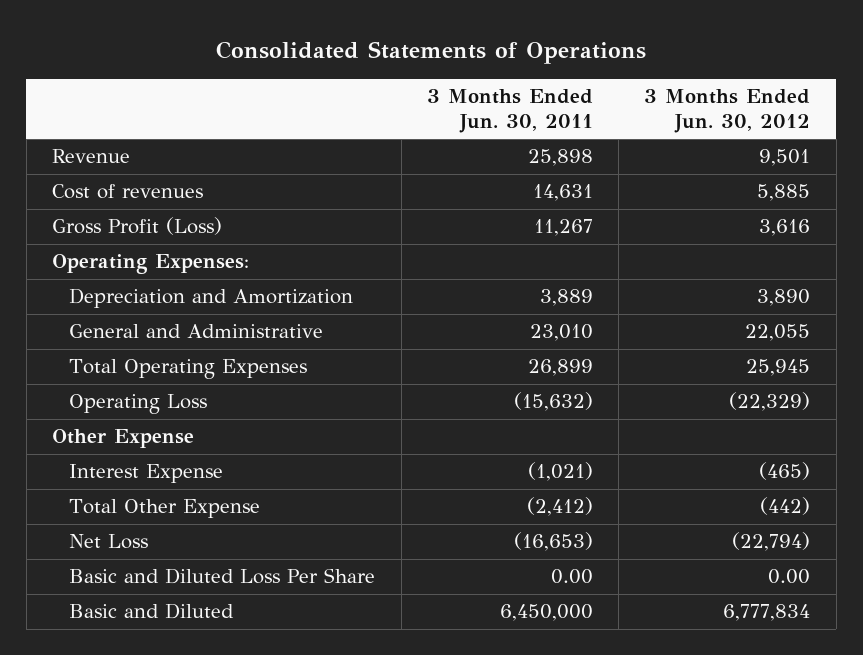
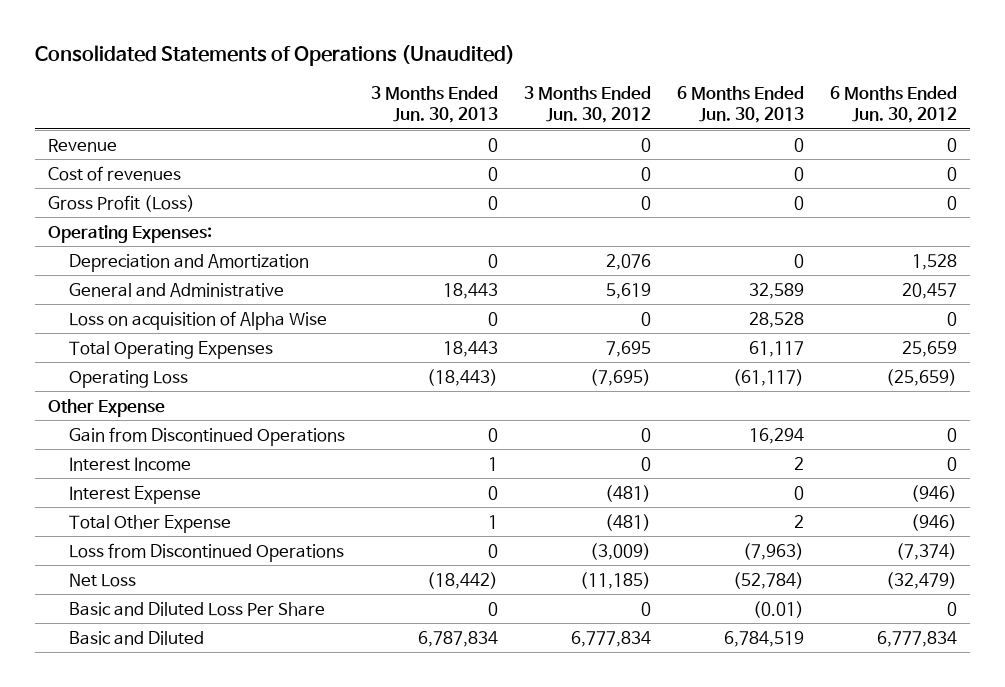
[216,41,647,65] Consolidated Statements of Operations -> [34,45,515,67] Consolidated Statements of Operations (Unaudited)
[426,89,593,134] 3 Months Ended Jun. 30, 2011 -> none
none -> [371,86,499,124] 3 Months Ended Jun. 30, 2013
none -> [677,86,805,124] 6 Months Ended Jun. 30, 2013
none -> [829,86,957,124] 6 Months Ended Jun. 30, 2012
[759,149,811,167] 9,501 -> [641,137,652,152] 0
[757,184,811,202] 5,885 -> [641,166,652,181] 0
[759,219,811,237] 3,616 -> [641,195,652,210] 0
[757,289,811,307] 3,890 -> [606,253,652,270] 2,076
[745,324,811,342] 22,055 -> [606,282,652,299] 5,619
none -> [69,310,328,330] Loss on acquisition of Alpha Wise
[746,359,811,377] 25,945 -> [606,340,652,357] 7,695
[729,392,811,412] (22,329) -> [590,368,652,386] (7,695)
none -> [69,426,346,446] Gain from Discontinued Operations
none -> [69,456,192,471] Interest Income
[759,462,811,481] (465) -> [605,484,652,502] (481)
[760,497,811,516] (442) -> [605,513,652,531] (481)
none -> [69,542,345,562] Loss from Discontinued Operations
[732,532,811,552] (22,794) -> [580,571,652,589] (11,185)
[768,569,811,585] 0.00 -> [641,601,652,616] 0

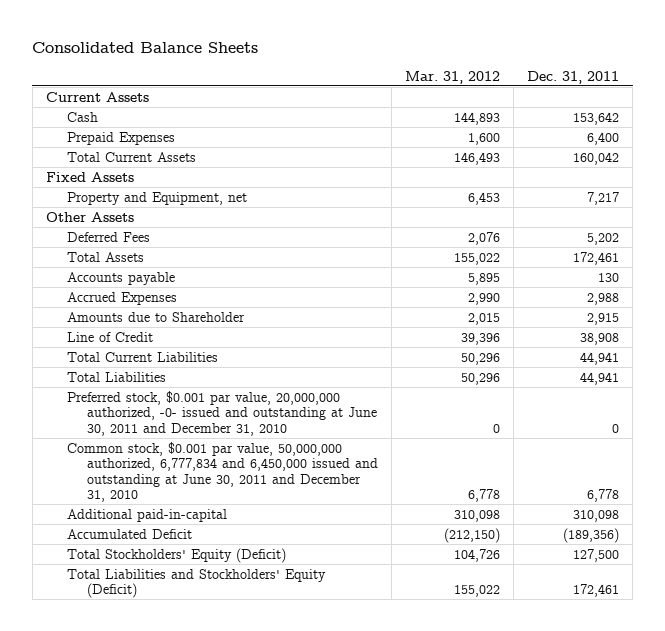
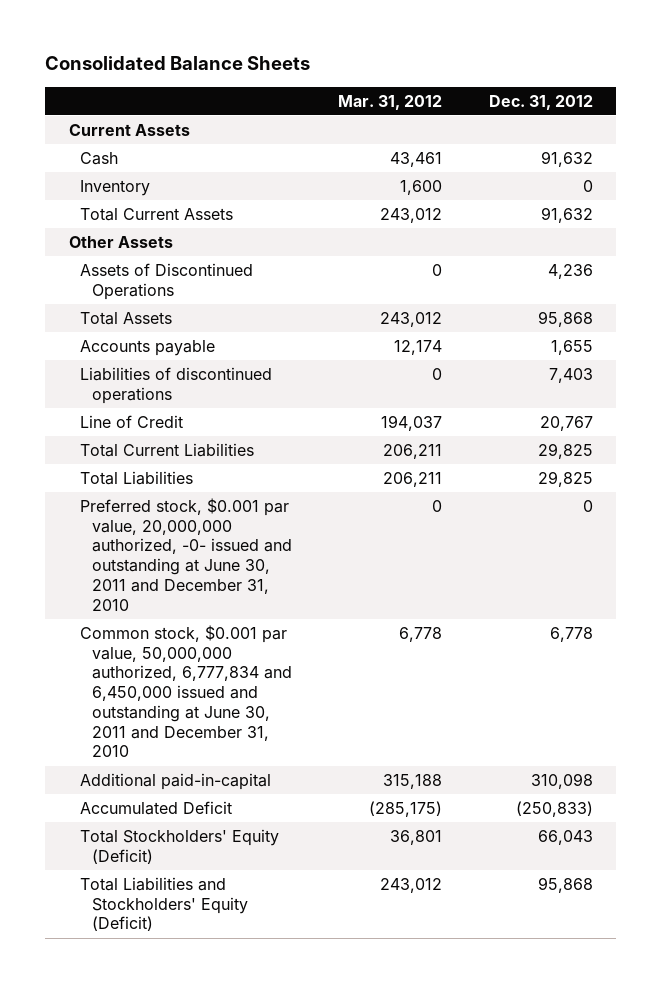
[527,70,620,84] Dec. 31, 2011 -> none
none -> [488,94,593,110] Dec. 31, 2012
[66,131,175,145] Prepaid Expenses -> none
[45,171,134,182] Fixed Assets -> none
[66,191,247,205] Property and Equipment, net -> none
[454,111,501,125] 144,893 -> [390,151,443,167] 43,461
none -> [80,179,151,196] Inventory
[454,151,501,165] 146,493 -> [380,207,443,223] 243,012
[66,231,150,242] Deferred Fees -> none
[66,291,177,305] Accrued Expenses -> none
[66,311,245,322] Amounts due to Shareholder -> none
none -> [80,262,254,300] Assets of Discontinued Operations
[454,252,501,265] 155,022 -> [380,311,443,327] 243,012
[468,272,501,285] 5,895 -> [394,339,443,355] 12,174
none -> [80,366,273,404] Liabilities of discontinued operations
[461,332,501,345] 39,396 -> [381,414,443,431] 194,037
[461,352,501,365] 50,296 -> [383,443,443,459] 206,211
[461,372,501,385] 50,296 -> [383,471,443,487] 206,211
[454,509,501,522] 310,098 -> [383,773,443,789] 315,188
[444,527,501,543] (212,150) -> [369,800,443,817] (285,175)
[454,548,501,562] 104,726 -> [390,829,443,845] 36,801
[454,585,501,598] 155,022 -> [380,877,443,893] 243,012

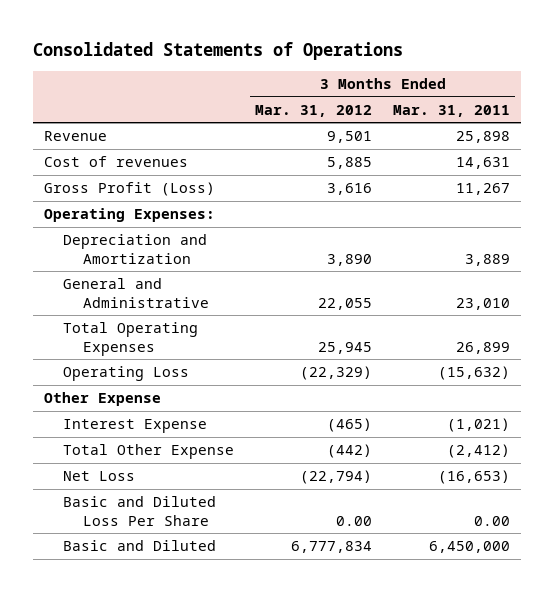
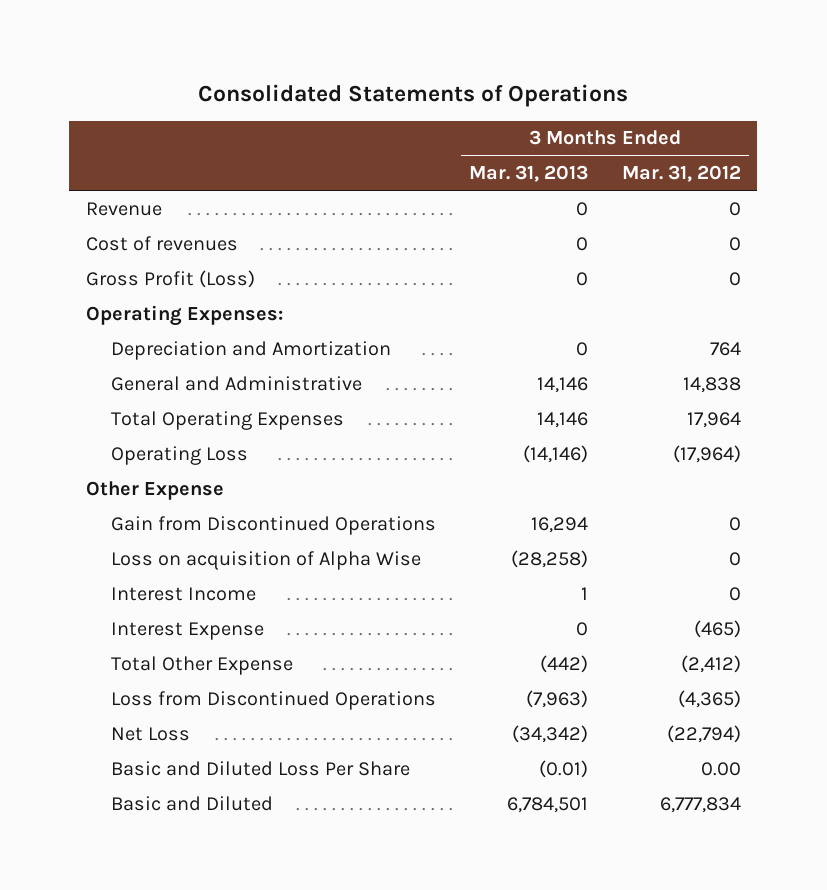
[393,104,511,117] Mar. 31, 2011 -> none
none -> [469,165,589,183] Mar. 31, 2013
[327,131,373,144] 9,501 -> [728,201,741,216] 0
[327,157,373,170] 5,885 -> [728,236,741,251] 0
[327,183,373,196] 3,616 -> [728,271,741,286] 0
[327,253,373,266] 3,890 -> [709,341,741,356] 764
[318,297,373,310] 22,055 -> [682,376,741,393] 14,838
[318,341,373,354] 25,945 -> [686,411,741,428] 17,964
[300,366,373,381] (22,329) -> [672,444,741,463] (17,964)
none -> [110,515,436,535] Gain from Discontinued Operations
none -> [110,550,421,570] Loss on acquisition of Alpha Wise
none -> [110,586,256,601] Interest Income
[327,444,373,459] (442) -> [680,654,741,673] (2,412)
none -> [110,690,436,710] Loss from Discontinued Operations

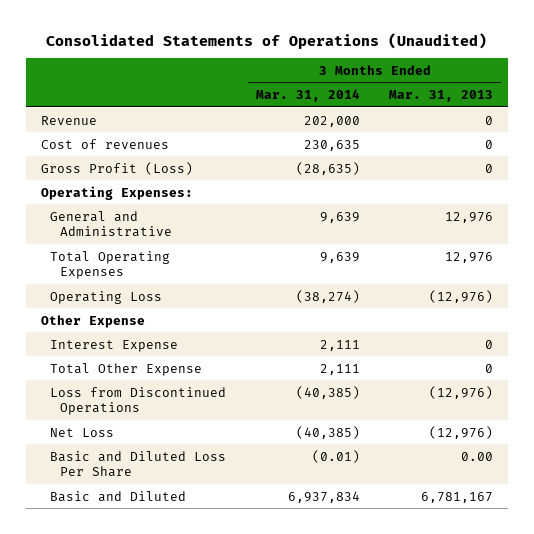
[198,83,629,107] Consolidated Statements of Operations -> [46,32,488,49] Consolidated Statements of Operations (Unaudited)
[621,165,741,183] Mar. 31, 2012 -> none
none -> [255,88,360,102] Mar. 31, 2014
[110,340,391,360] Depreciation and Amortization -> none
[537,376,589,393] 14,146 -> [445,211,494,223] 12,976
[537,411,589,428] 14,146 -> [445,251,494,263] 12,976
[523,444,589,463] (14,146) -> [429,289,494,303] (12,976)
[110,515,436,535] Gain from Discontinued Operations -> none
[110,550,421,570] Loss on acquisition of Alpha Wise -> none
[110,586,256,601] Interest Income -> none
[540,654,589,673] (442) -> [485,363,494,373] 0
[526,689,589,708] (7,963) -> [429,385,494,399] (12,976)
[512,724,589,743] (34,342) -> [429,425,494,439] (12,976)
[539,759,589,778] (0.01) -> [461,451,494,461] 0.00
[507,796,589,813] 6,784,501 -> [421,491,494,503] 6,781,167

